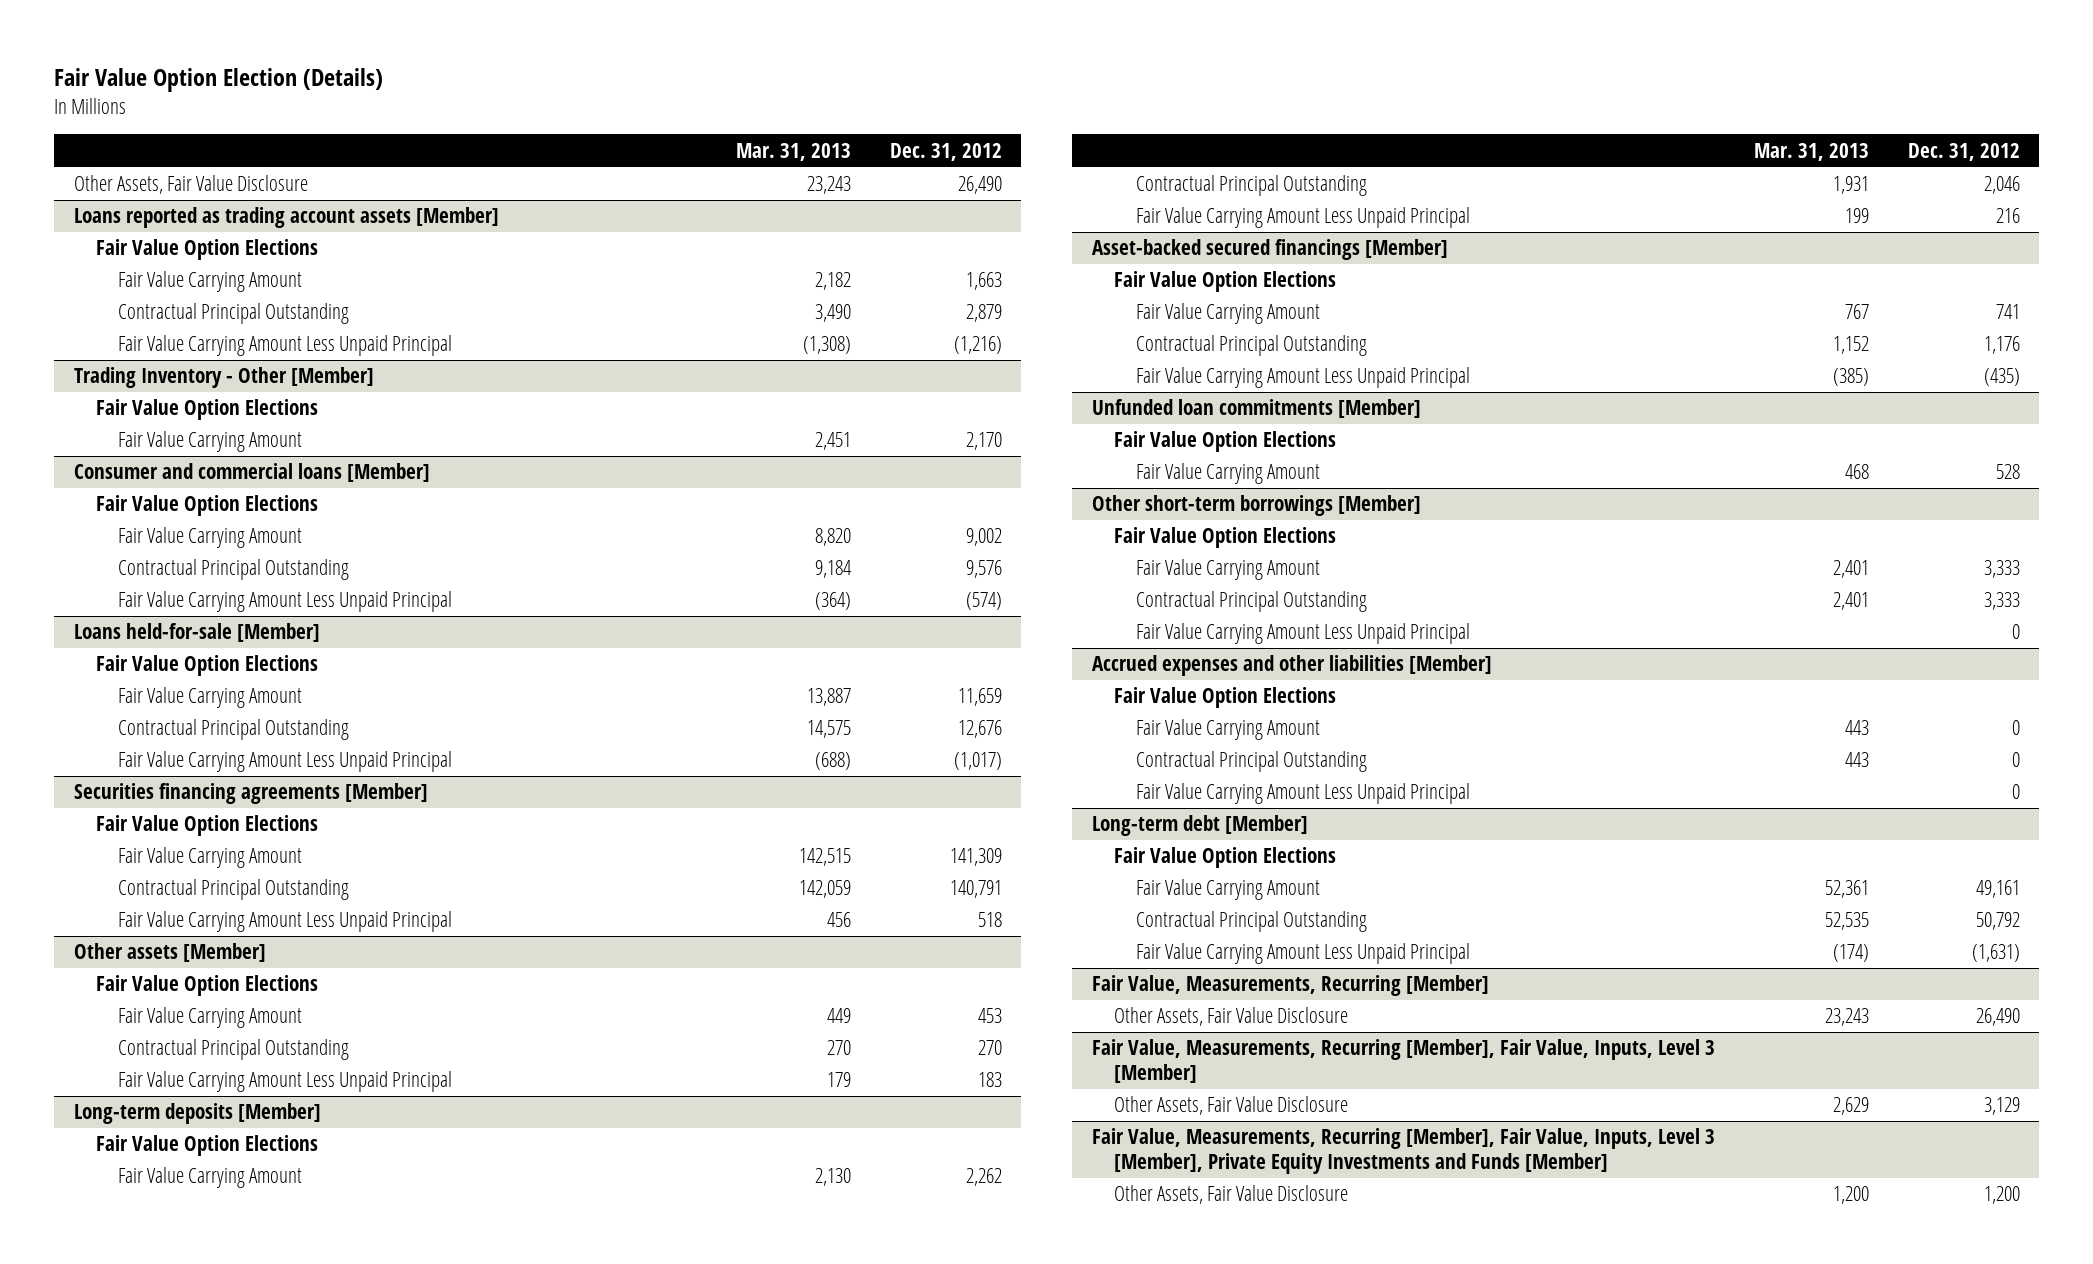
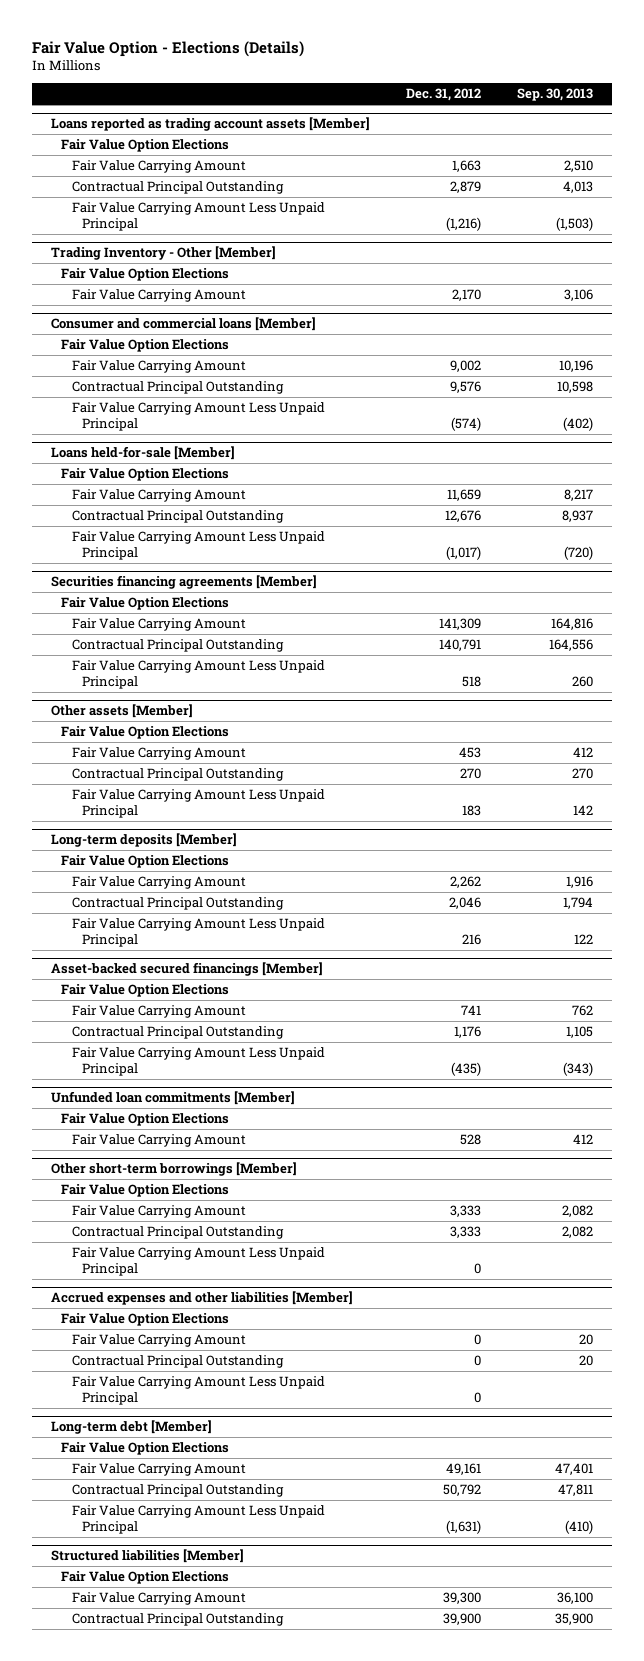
[54,68,384,93] Fair Value Option Election (Details) -> [32,40,305,57] Fair Value Option - Elections (Details)
[735,142,851,161] Mar. 31, 2013 -> none
none -> [517,88,594,102] Sep. 30, 2013
[73,175,308,195] Other Assets, Fair Value Disclosure -> none
[1091,975,1489,997] Fair Value, Measurements, Recurring [Member] -> none
[1113,1007,1348,1027] Other Assets, Fair Value Disclosure -> none
[1091,1039,1715,1083] Fair Value, Measurements, Recurring [Member], Fair Value, Inputs, Level 3 [Member] -> none
[1113,1096,1348,1116] Other Assets, Fair Value Disclosure -> none
[1091,1128,1715,1174] Fair Value, Measurements, Recurring [Member], Fair Value, Inputs, Level 3 [Member], Private Equity Investments and Funds [Member] -> none
[1113,1185,1348,1205] Other Assets, Fair Value Disclosure -> none
none -> [50,1549,244,1564] Structured liabilities [Member]
none -> [61,1571,230,1585] Fair Value Option Elections
none -> [71,1592,246,1606] Fair Value Carrying Amount
none -> [71,1613,284,1627] Contractual Principal Outstanding

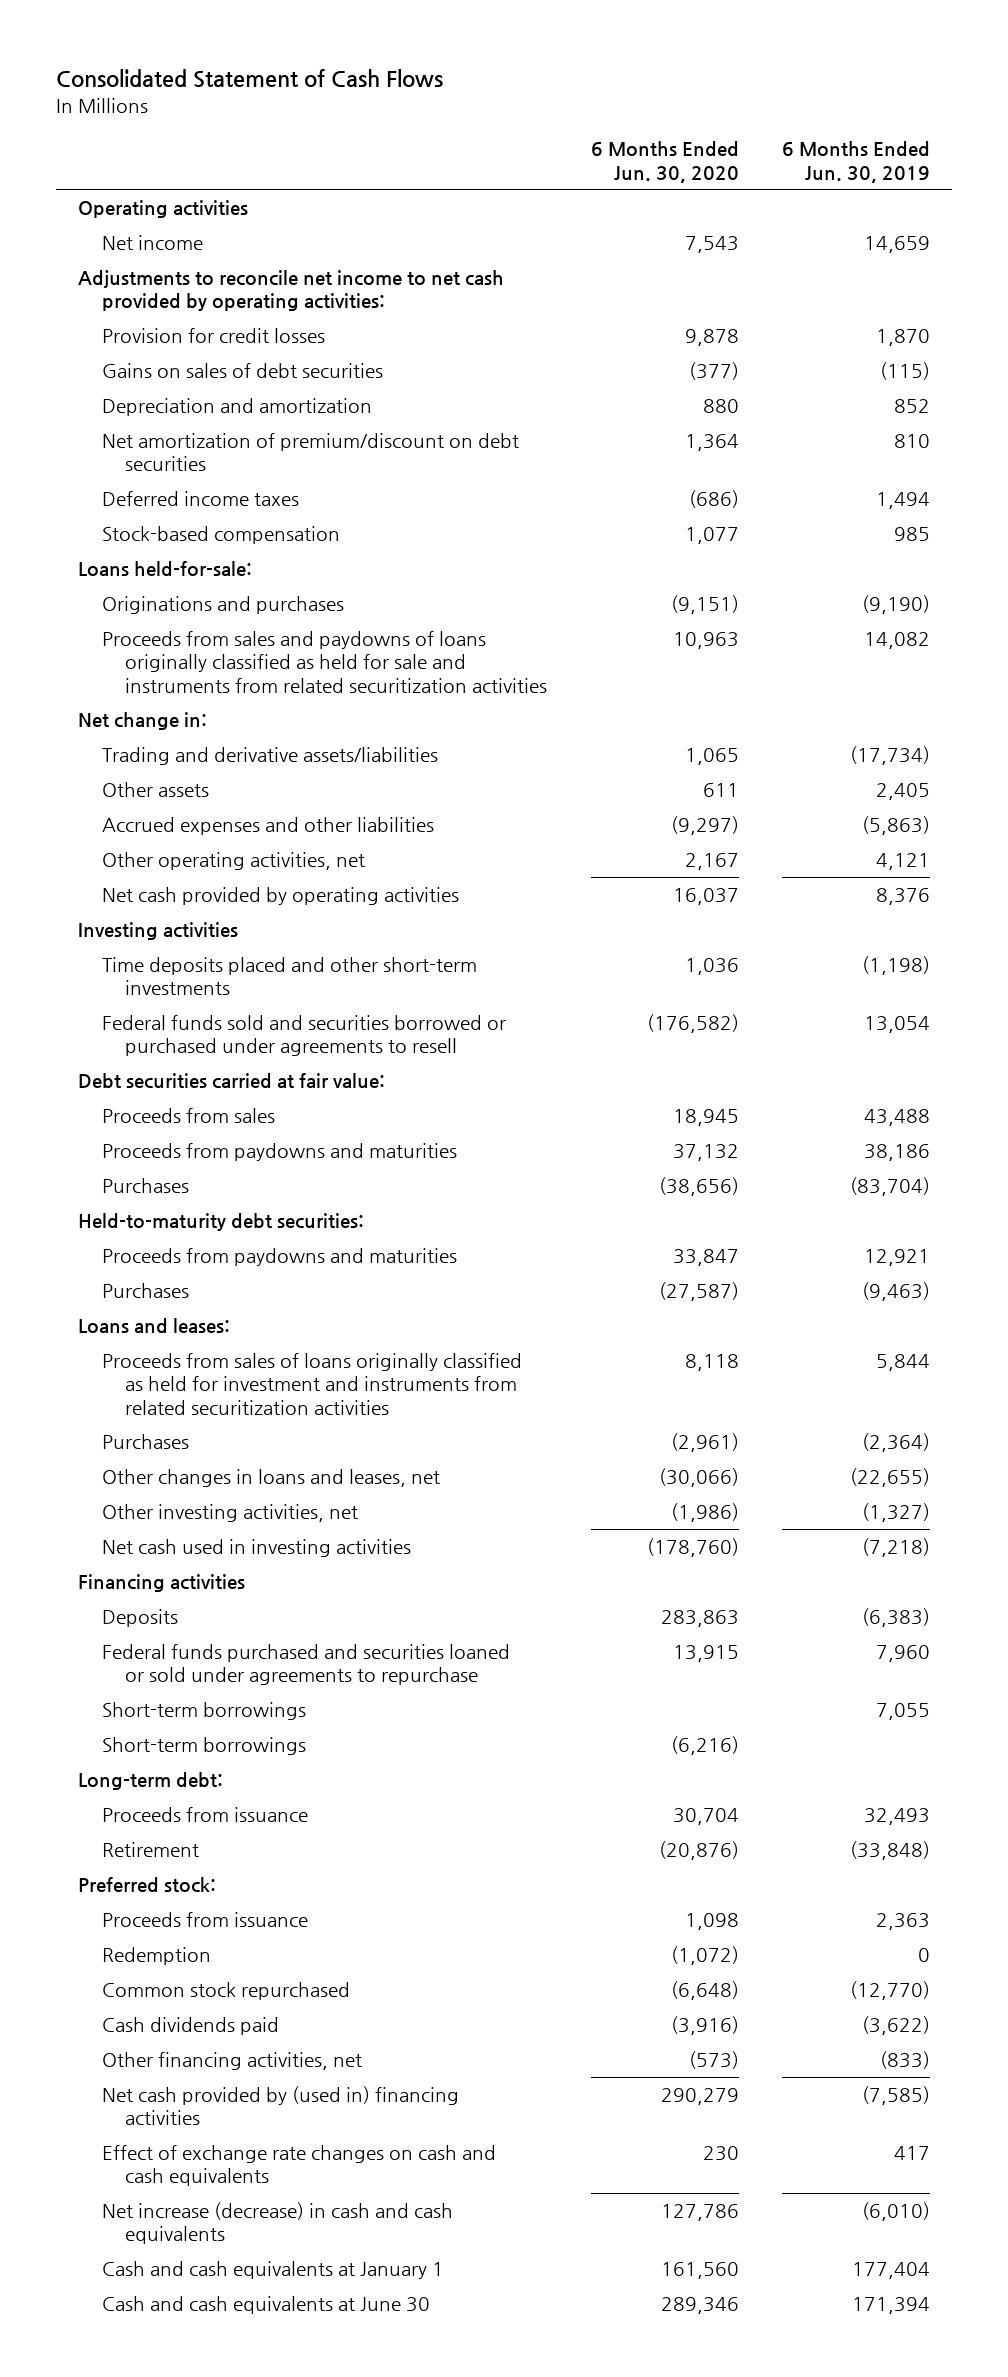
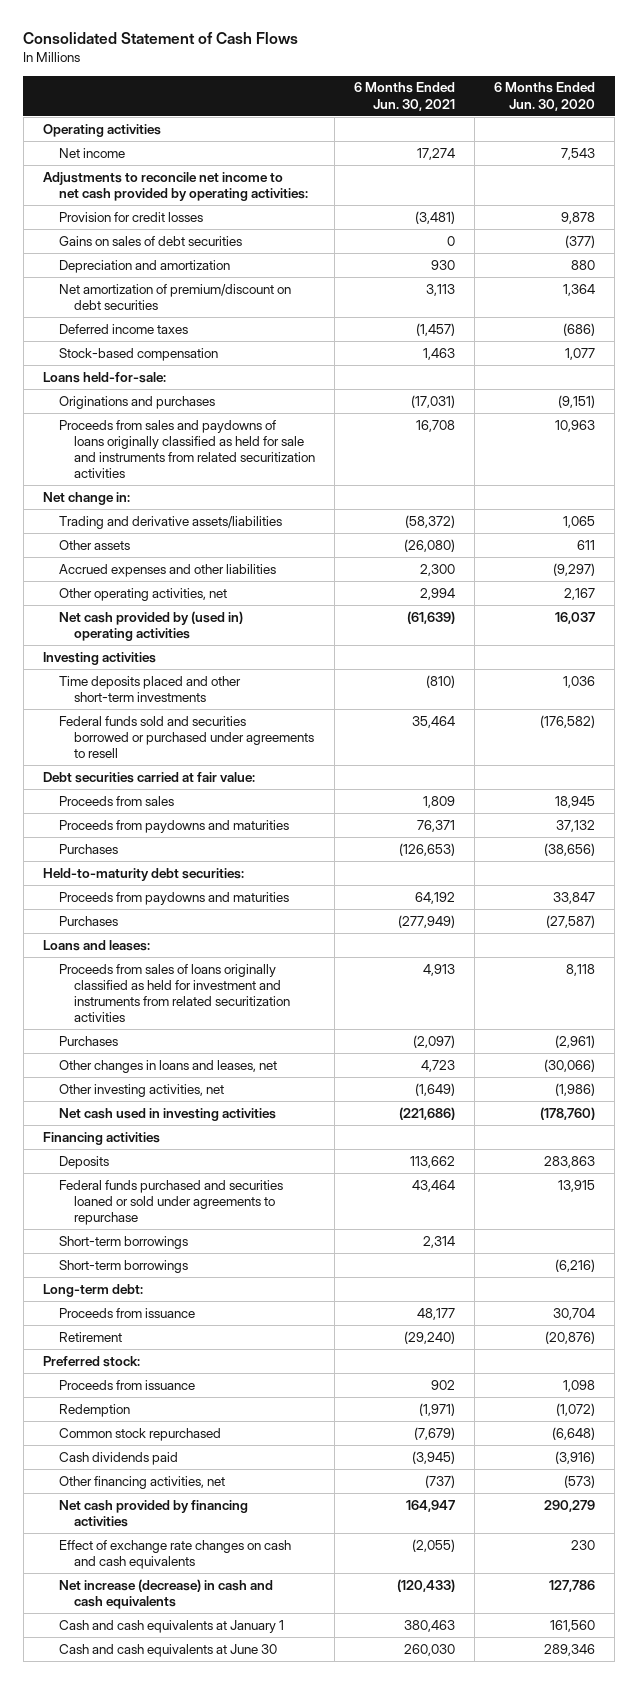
[782,141,931,183] 6 Months Ended Jun. 30, 2019 -> none
none -> [354,82,456,111] 6 Months Ended Jun. 30, 2021
[101,887,459,906] Net cash provided by operating activities -> [58,610,243,642] Net cash provided by (used in) operating activities
[101,2086,459,2126] Net cash provided by (used in) financing activities -> [58,1499,248,1528] Net cash provided by financing activities

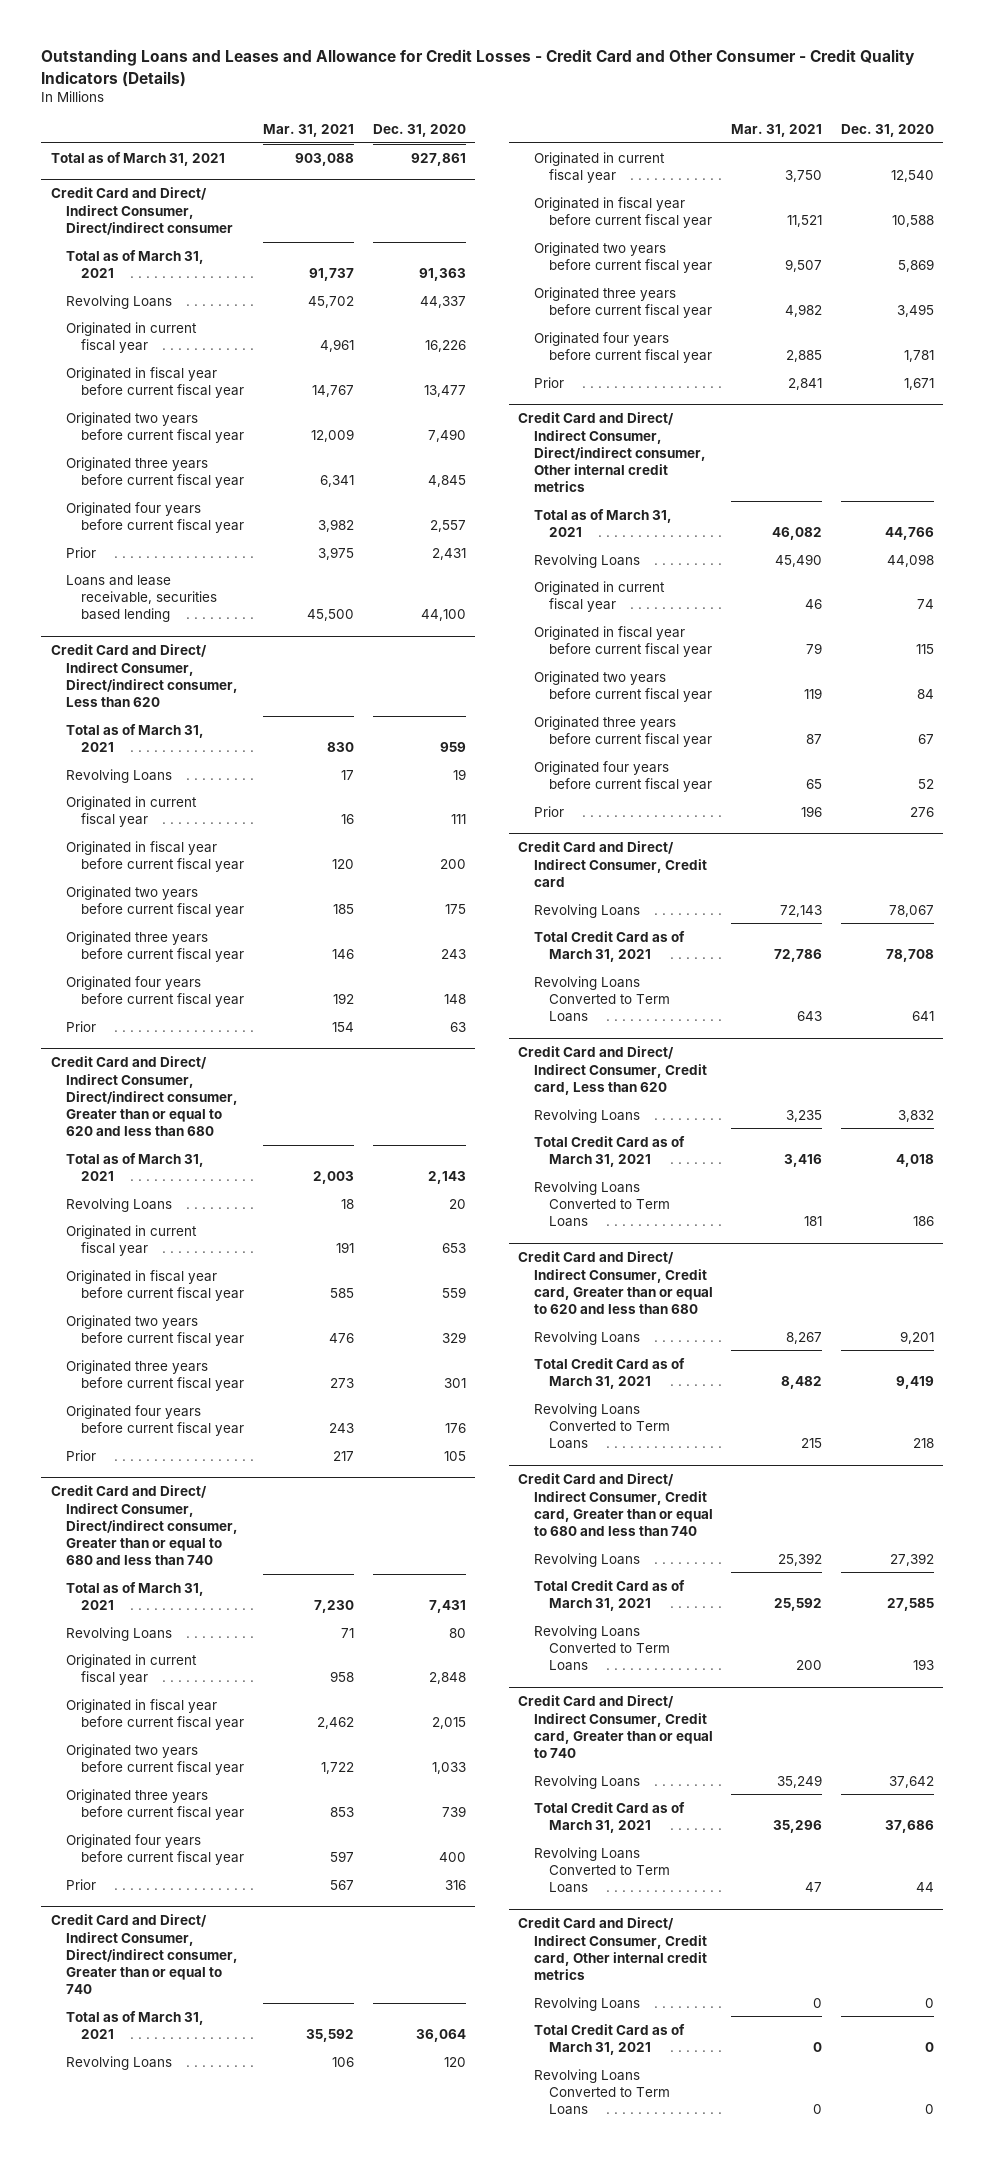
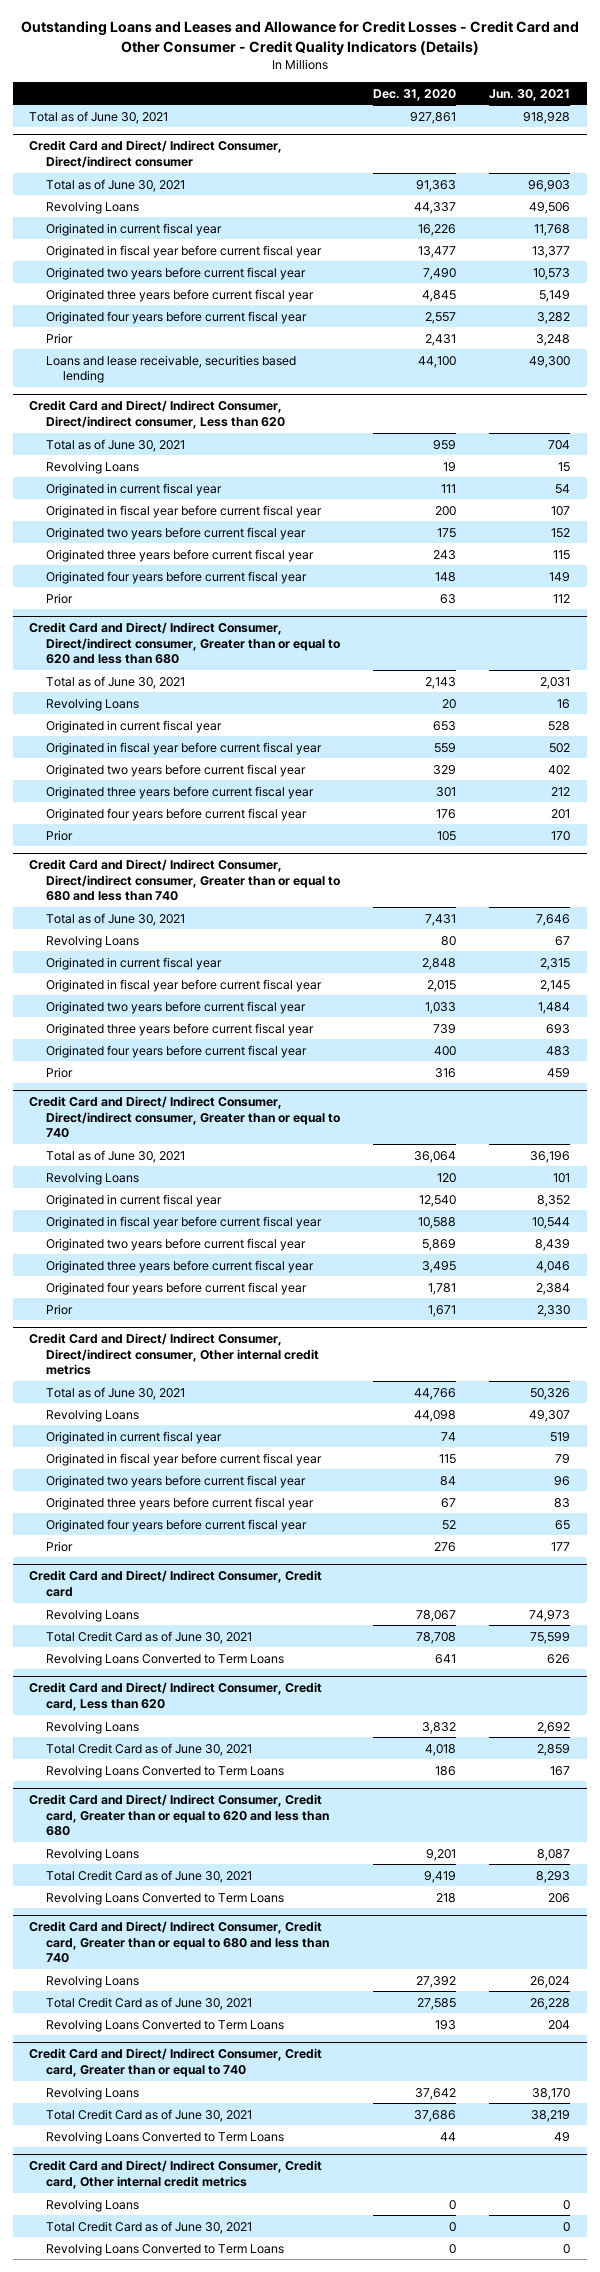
[263,124,355,138] Mar. 31, 2021 -> none
none -> [489,88,571,101] Jun. 30, 2021
[50,151,225,166] Total as of March 31, 2021 -> [29,110,169,124] Total as of June 30, 2021
[65,249,204,278] Total as of March 31, 2021 -> [45,178,185,192] Total as of June 30, 2021
[65,723,204,752] Total as of March 31, 2021 -> [45,438,185,452] Total as of June 30, 2021
[65,1152,204,1181] Total as of March 31, 2021 -> [45,675,185,689] Total as of June 30, 2021
[65,1581,204,1610] Total as of March 31, 2021 -> [45,912,185,926] Total as of June 30, 2021
[65,2010,204,2039] Total as of March 31, 2021 -> [45,1149,185,1163] Total as of June 30, 2021
[533,508,672,537] Total as of March 31, 2021 -> [45,1386,185,1400] Total as of June 30, 2021
[533,930,685,962] Total Credit Card as of March 31, 2021 -> [45,1630,252,1644] Total Credit Card as of June 30, 2021
[533,1135,685,1167] Total Credit Card as of March 31, 2021 -> [45,1742,252,1756] Total Credit Card as of June 30, 2021
[533,1357,685,1389] Total Credit Card as of March 31, 2021 -> [45,1869,252,1883] Total Credit Card as of June 30, 2021
[533,1579,685,1611] Total Credit Card as of March 31, 2021 -> [45,1996,252,2010] Total Credit Card as of June 30, 2021
[533,1801,685,1833] Total Credit Card as of March 31, 2021 -> [45,2108,252,2122] Total Credit Card as of June 30, 2021
[533,2023,685,2055] Total Credit Card as of March 31, 2021 -> [45,2220,252,2234] Total Credit Card as of June 30, 2021

